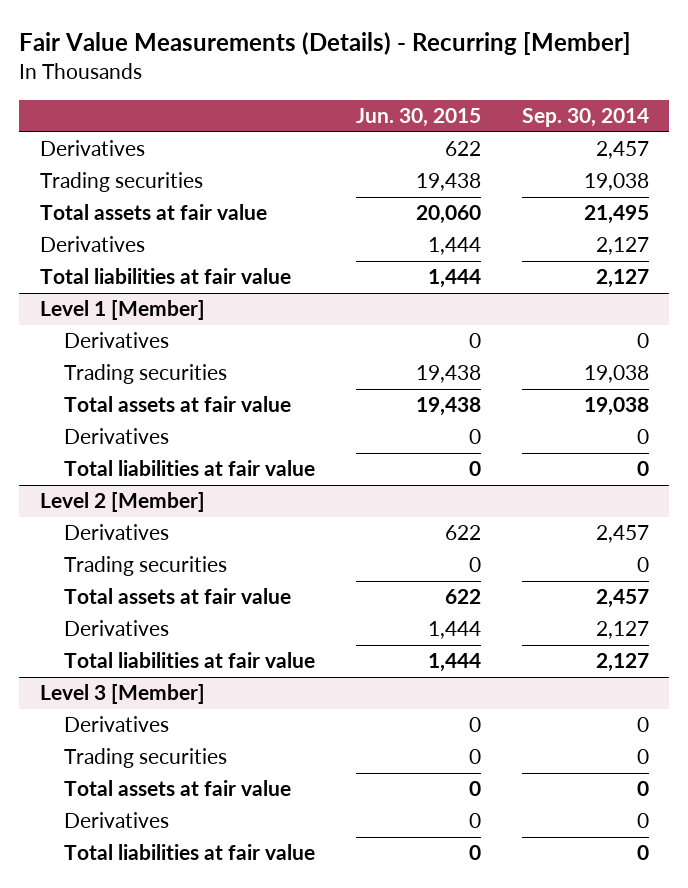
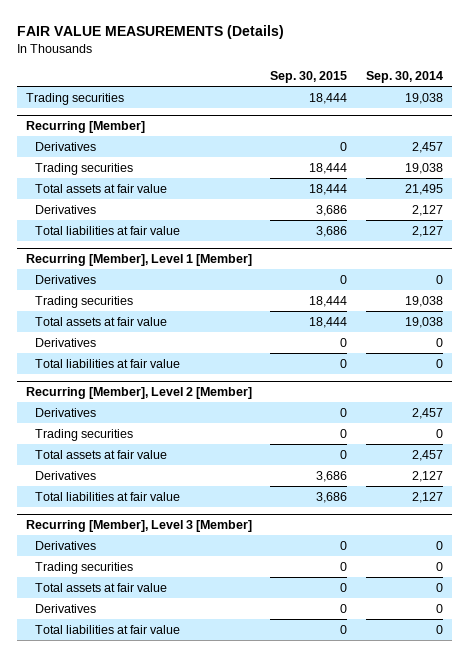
[19,32,632,56] Fair Value Measurements (Details) - Recurring [Member] -> [16,24,284,39] FAIR VALUE MEASUREMENTS (Details)
[355,108,481,128] Jun. 30, 2015 -> none
none -> [270,70,348,83] Sep. 30, 2015
none -> [25,92,124,105] Trading securities
none -> [25,120,145,133] Recurring [Member]
[39,300,205,321] Level 1 [Member] -> [25,253,252,266] Recurring [Member], Level 1 [Member]
[39,492,205,513] Level 2 [Member] -> [25,386,252,399] Recurring [Member], Level 2 [Member]
[39,684,205,705] Level 3 [Member] -> [25,519,252,532] Recurring [Member], Level 3 [Member]

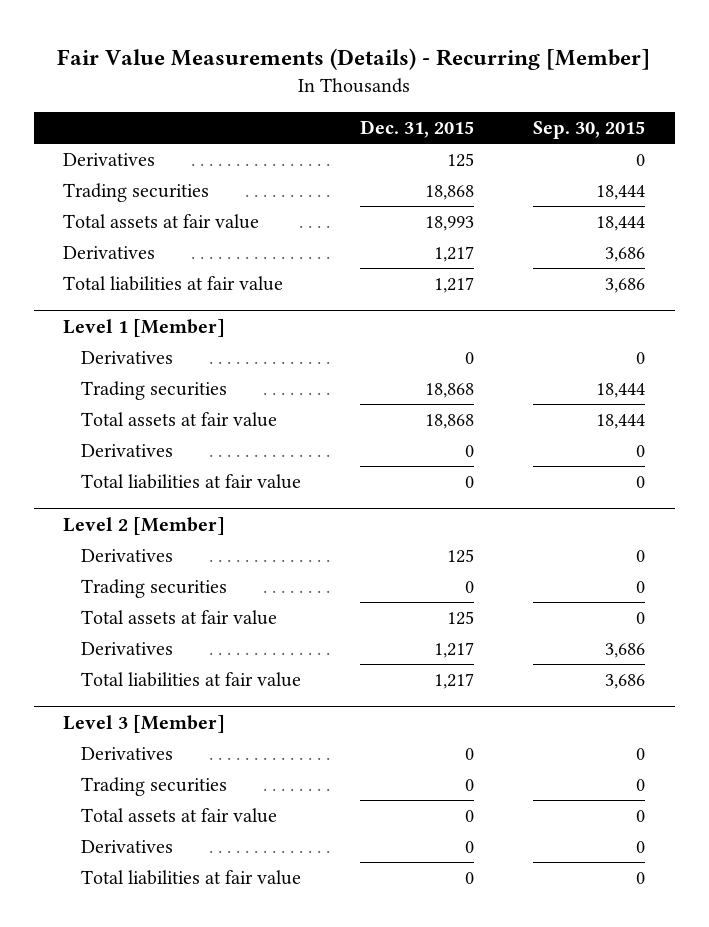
[16,24,284,39] FAIR VALUE MEASUREMENTS (Details) -> [57,47,651,70] Fair Value Measurements (Details) - Recurring [Member]
[365,70,443,83] Sep. 30, 2014 -> none
none -> [360,119,475,138] Dec. 31, 2015
[25,92,124,105] Trading securities -> none
[25,120,145,133] Recurring [Member] -> none
[25,253,252,266] Recurring [Member], Level 1 [Member] -> [63,318,226,337] Level 1 [Member]
[25,386,252,399] Recurring [Member], Level 2 [Member] -> [63,516,226,535] Level 2 [Member]
[25,519,252,532] Recurring [Member], Level 3 [Member] -> [63,714,226,733] Level 3 [Member]

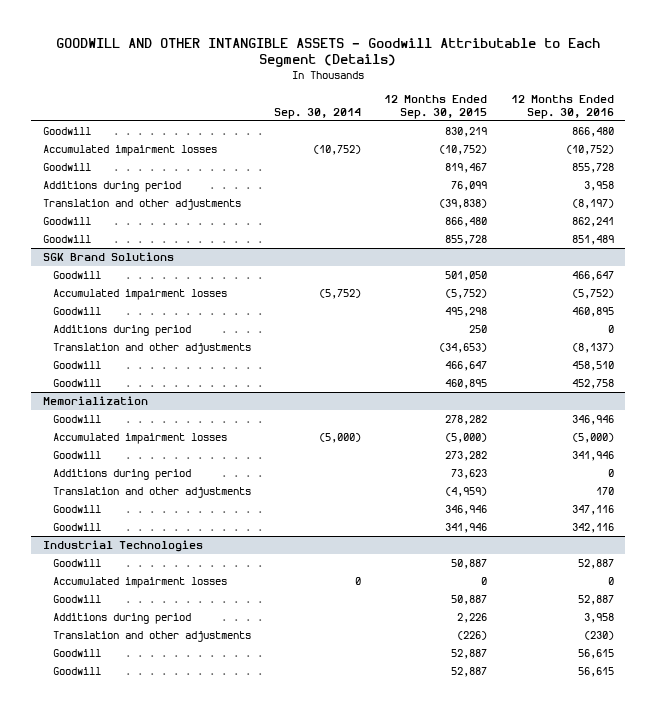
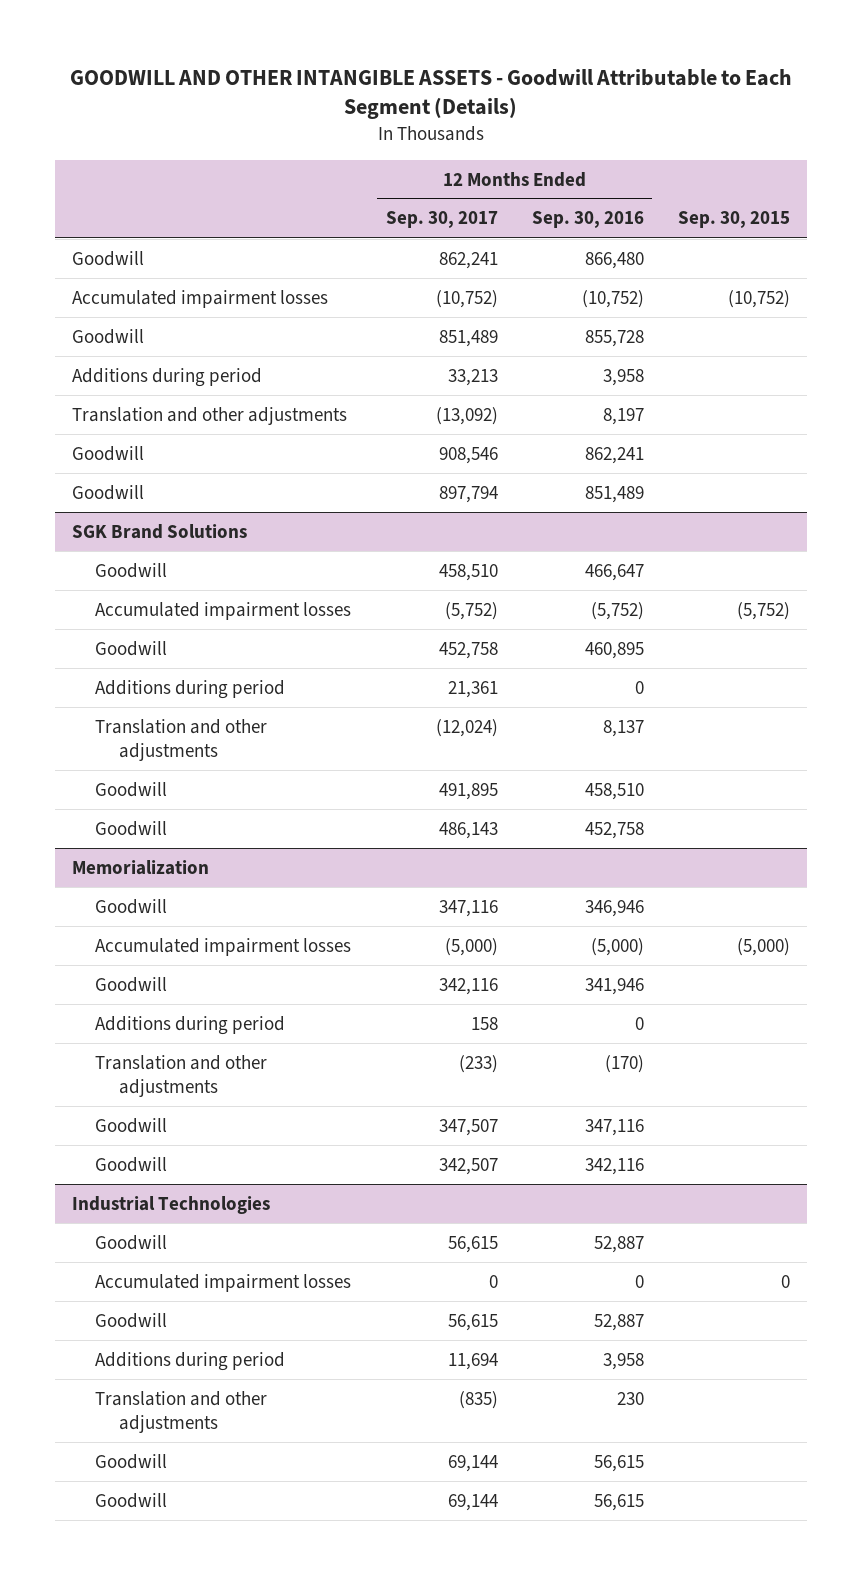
[274,107,362,119] Sep. 30, 2014 -> none
[384,94,488,119] 12 Months Ended Sep. 30, 2015 -> none
none -> [385,211,498,229] Sep. 30, 2017
none -> [678,211,791,229] Sep. 30, 2015
[571,199,614,210] (8,197) -> [602,407,644,425] 8,197
[571,343,614,354] (8,137) -> [602,719,644,737] 8,137
[595,487,614,496] 170 -> [604,1054,644,1073] (170)
[583,631,614,641] (230) -> [616,1391,644,1405] 230

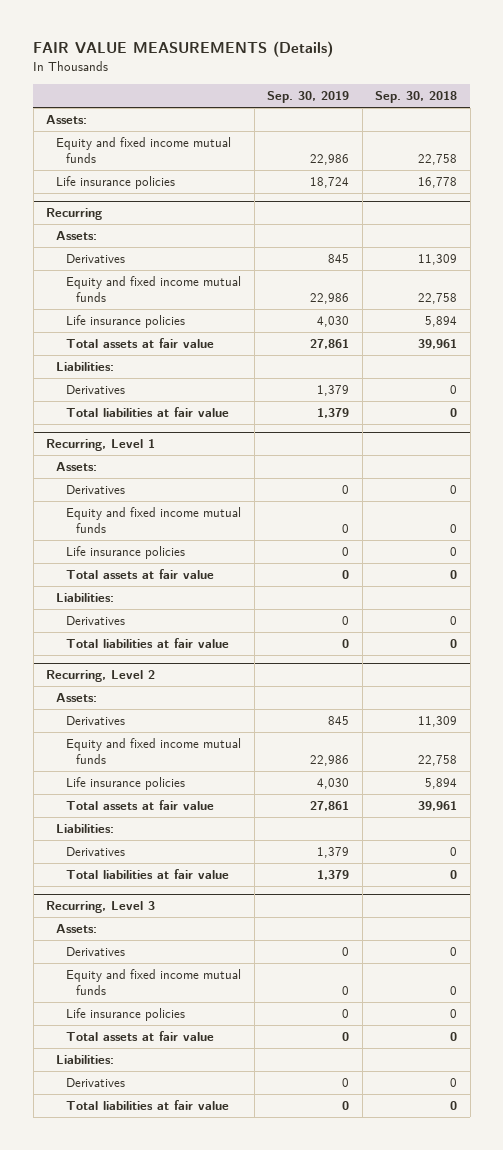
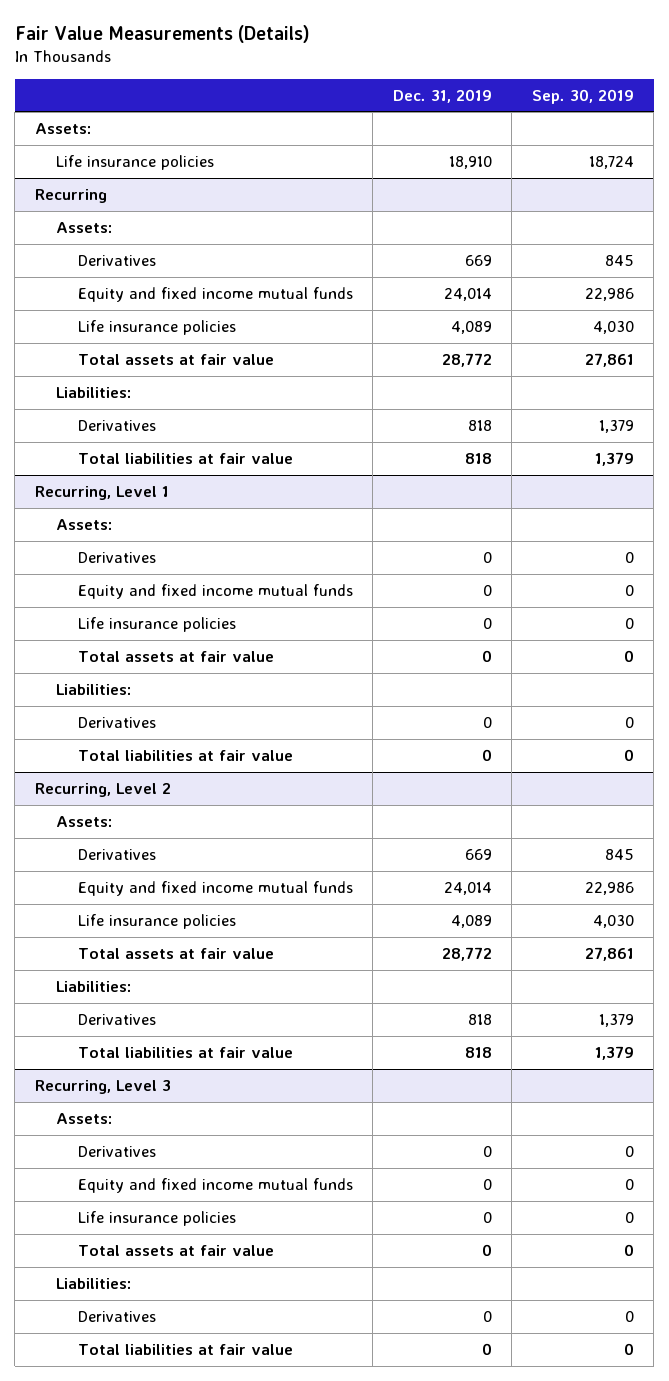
[33,41,334,58] FAIR VALUE MEASUREMENTS (Details) -> [14,25,310,44] Fair Value Measurements (Details)
[375,91,458,104] Sep. 30, 2018 -> none
none -> [392,88,492,103] Dec. 31, 2019
[56,136,232,164] Equity and fixed income mutual funds -> none

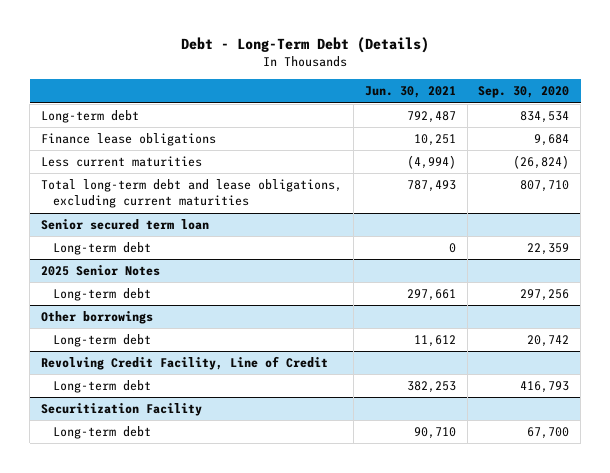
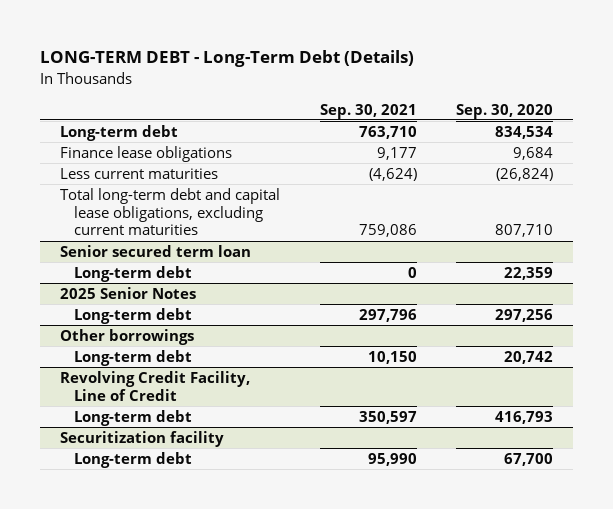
[181,37,430,54] Debt - Long-Term Debt (Details) -> [40,50,415,68] LONG-TERM DEBT - Long-Term Debt (Details)
[364,86,456,99] Jun. 30, 2021 -> none
none -> [319,103,417,119] Sep. 30, 2021
[41,179,343,209] Total long-term debt and lease obligations, excluding current maturities -> [59,188,280,236] Total long-term debt and capital lease obligations, excluding current maturities
[41,403,203,417] Securitization Facility -> [59,431,224,448] Securitization facility

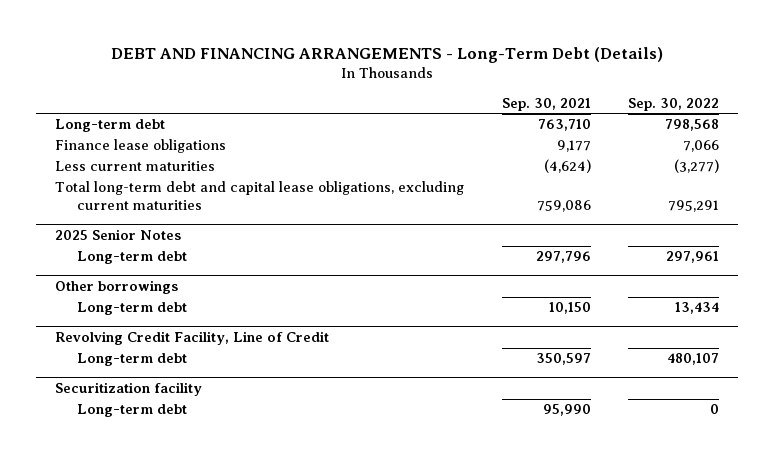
[40,50,415,68] LONG-TERM DEBT - Long-Term Debt (Details) -> [111,46,664,63] DEBT AND FINANCING ARRANGEMENTS - Long-Term Debt (Details)
[456,103,554,119] Sep. 30, 2020 -> none
none -> [628,97,720,111] Sep. 30, 2022
[59,245,251,258] Senior secured term loan -> none
[73,266,192,283] Long-term debt -> none

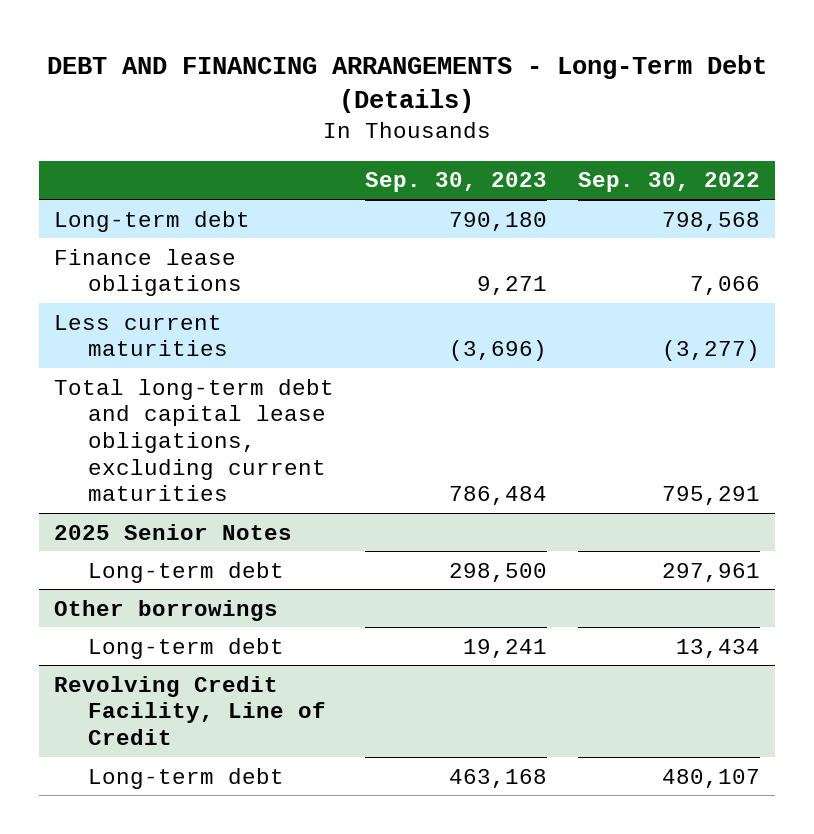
[501,97,591,111] Sep. 30, 2021 -> none
none -> [365,172,548,193] Sep. 30, 2023
[55,382,203,397] Securitization facility -> none
[77,404,188,418] Long-term debt -> none

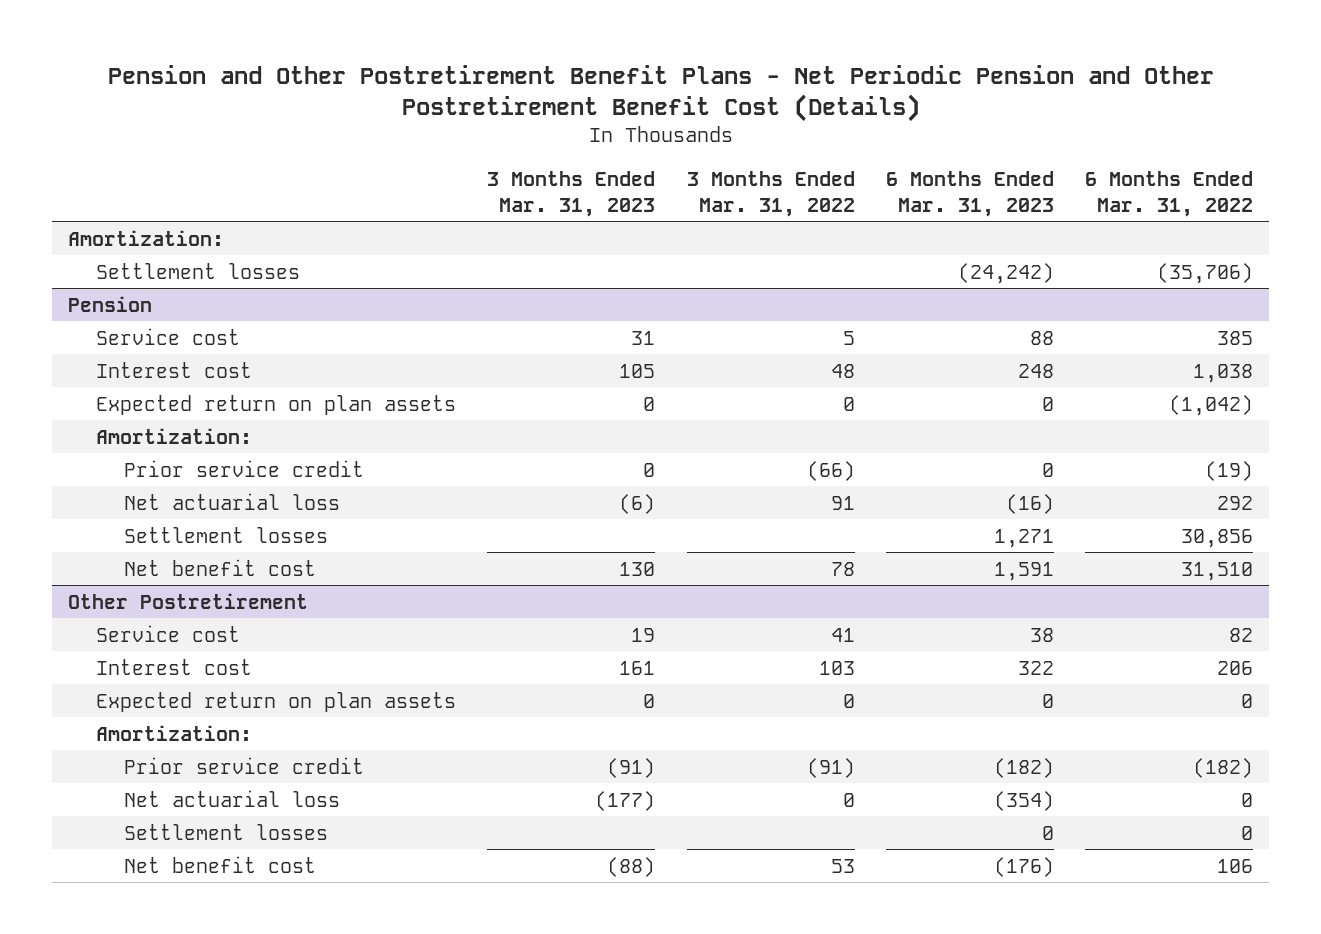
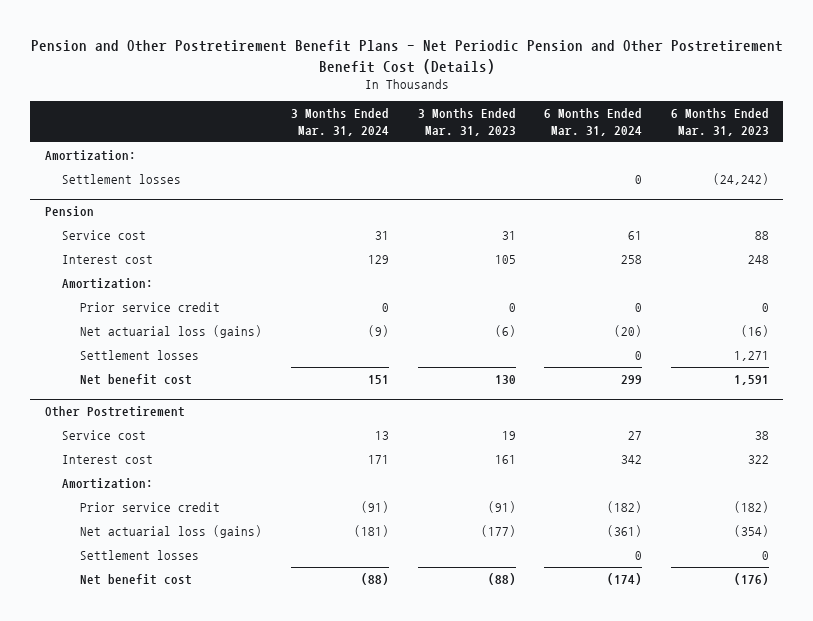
[686,171,855,217] 3 Months Ended Mar. 31, 2022 -> none
[1085,171,1254,217] 6 Months Ended Mar. 31, 2022 -> none
none -> [290,108,389,137] 3 Months Ended Mar. 31, 2024
none -> [544,108,643,137] 6 Months Ended Mar. 31, 2024
[96,394,457,415] Expected return on plan assets -> none
[124,492,341,510] Net actuarial loss -> [80,324,263,338] Net actuarial loss (gains)
[96,691,457,712] Expected return on plan assets -> none
[124,789,341,807] Net actuarial loss -> [80,524,263,538] Net actuarial loss (gains)

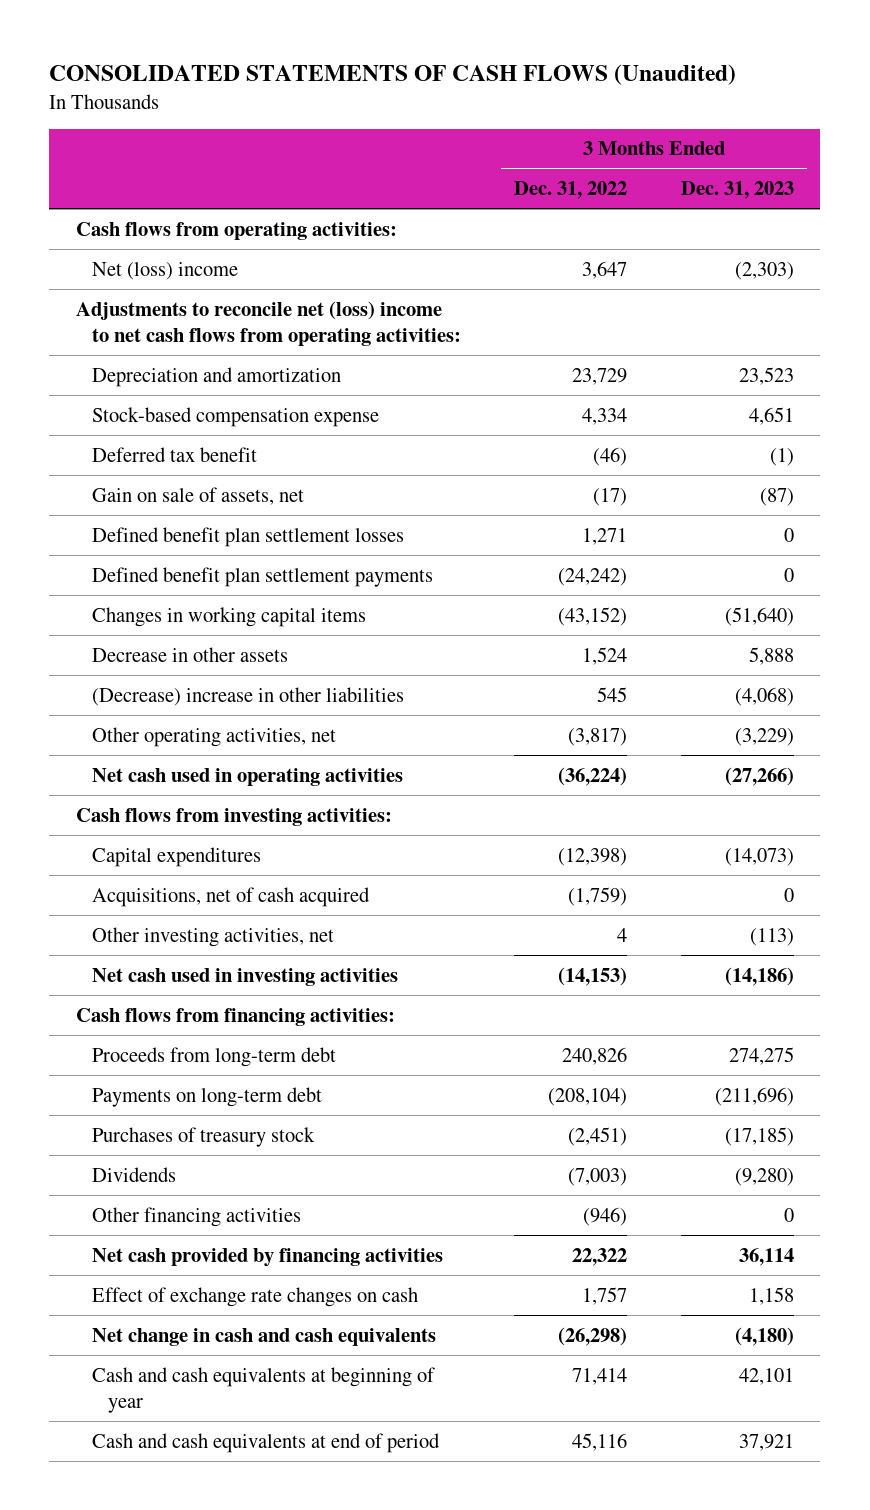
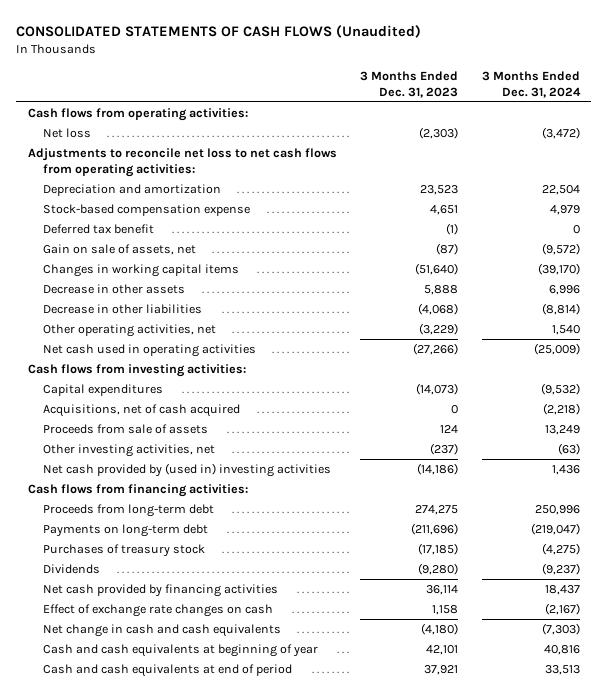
[514,181,628,200] Dec. 31, 2022 -> none
none -> [481,71,581,98] 3 Months Ended Dec. 31, 2024
[92,261,239,280] Net (loss) income -> [43,128,92,139] Net loss
[76,300,462,346] Adjustments to reconcile net (loss) income to net cash flows from operating activities: -> [28,148,338,177] Adjustments to reconcile net loss to net cash flows from operating activities:
[92,526,405,547] Defined benefit plan settlement losses -> none
[92,566,434,587] Defined benefit plan settlement payments -> none
[92,686,405,706] (Decrease) increase in other liabilities -> [43,304,203,315] Decrease in other liabilities
none -> [43,424,209,435] Proceeds from sale of assets
[749,927,794,946] (113) -> [430,443,459,456] (237)
[92,967,399,986] Net cash used in investing activities -> [43,463,332,478] Net cash provided by (used in) investing activities
[92,1206,302,1227] Other financing activities -> none

